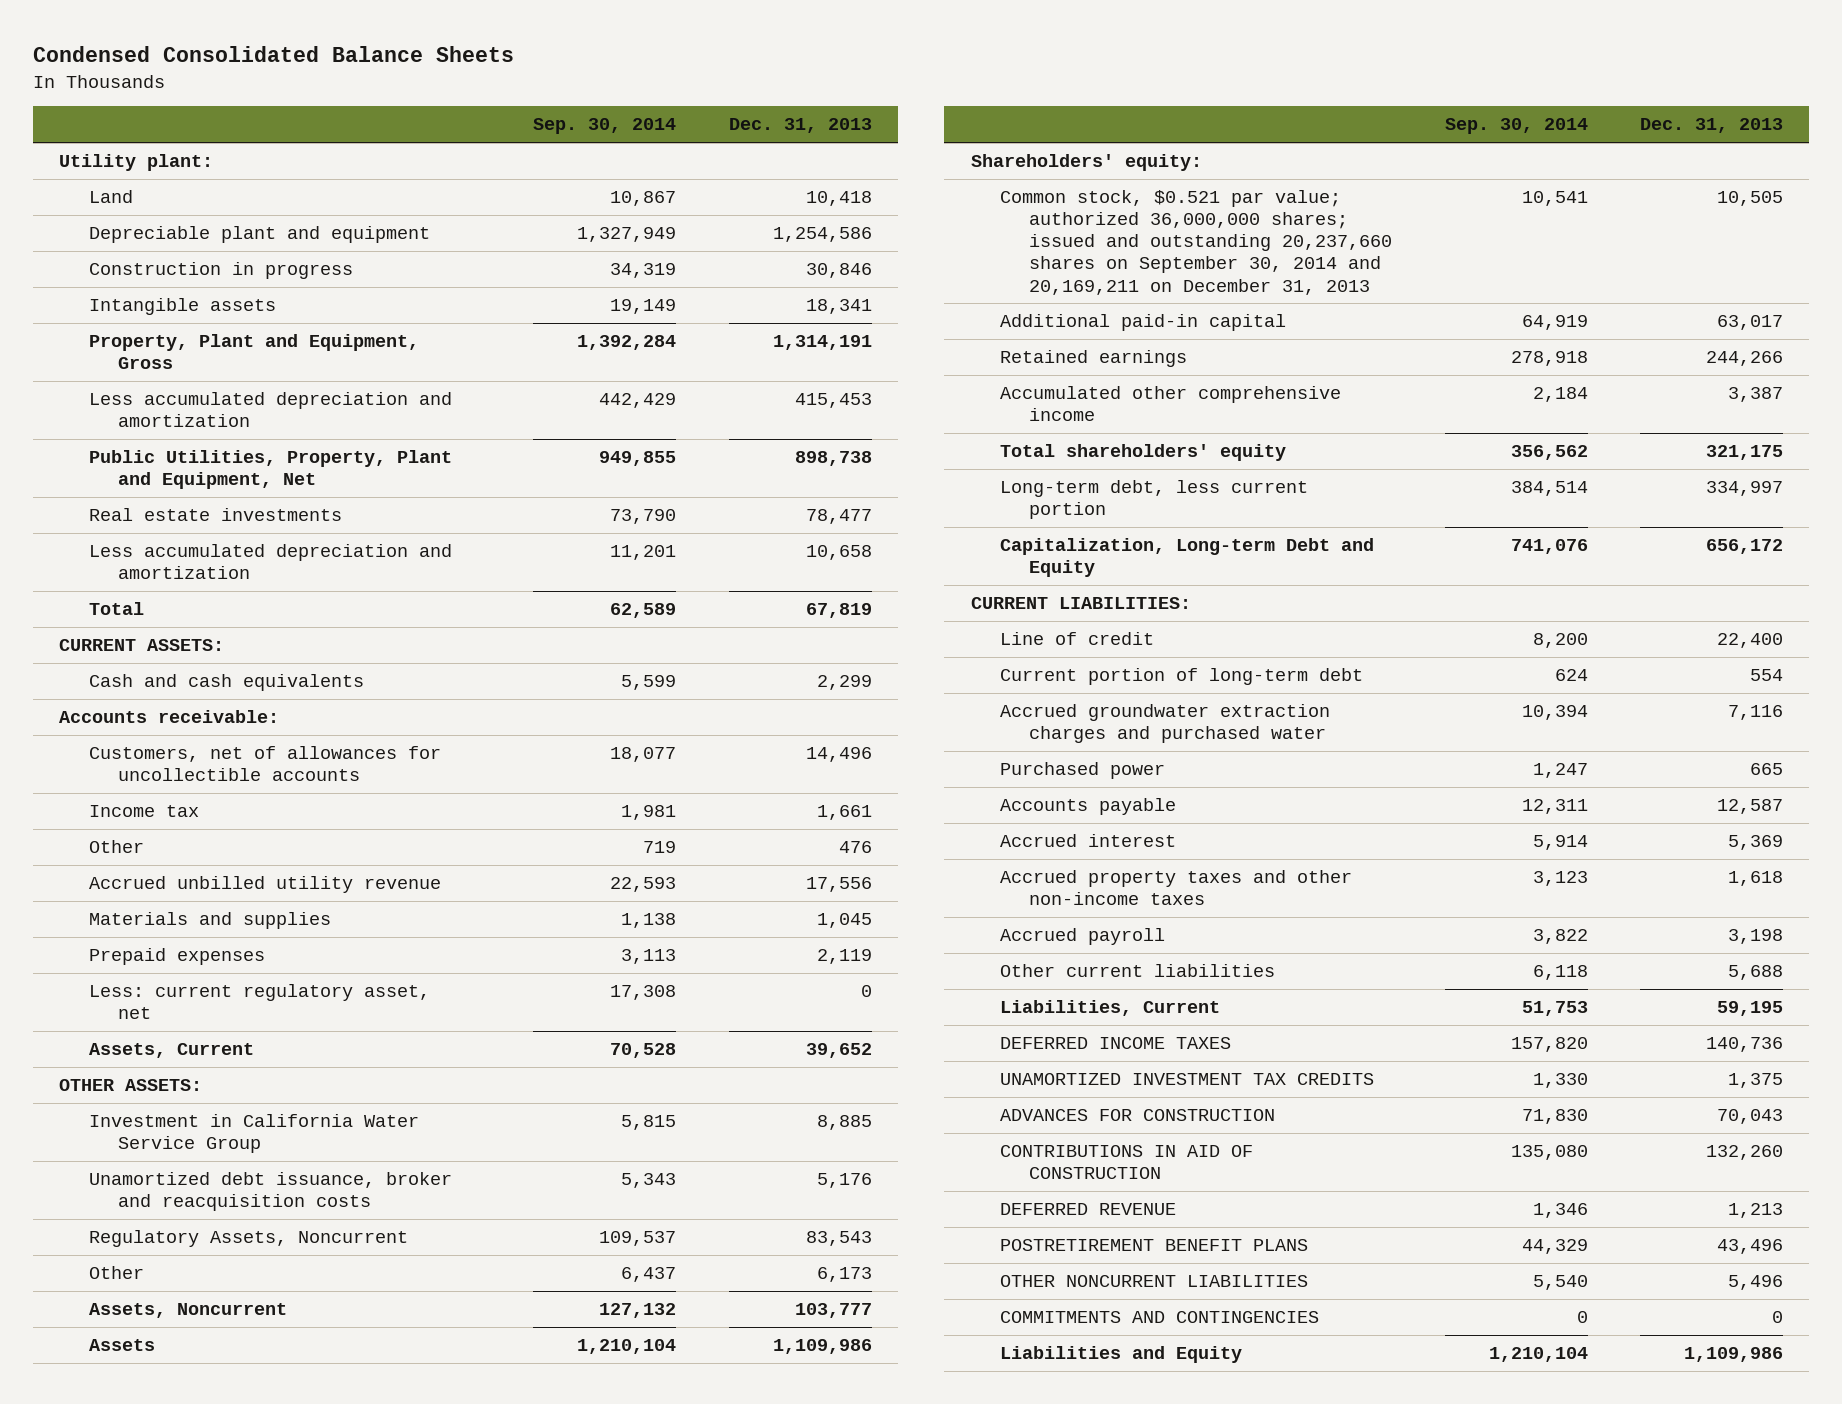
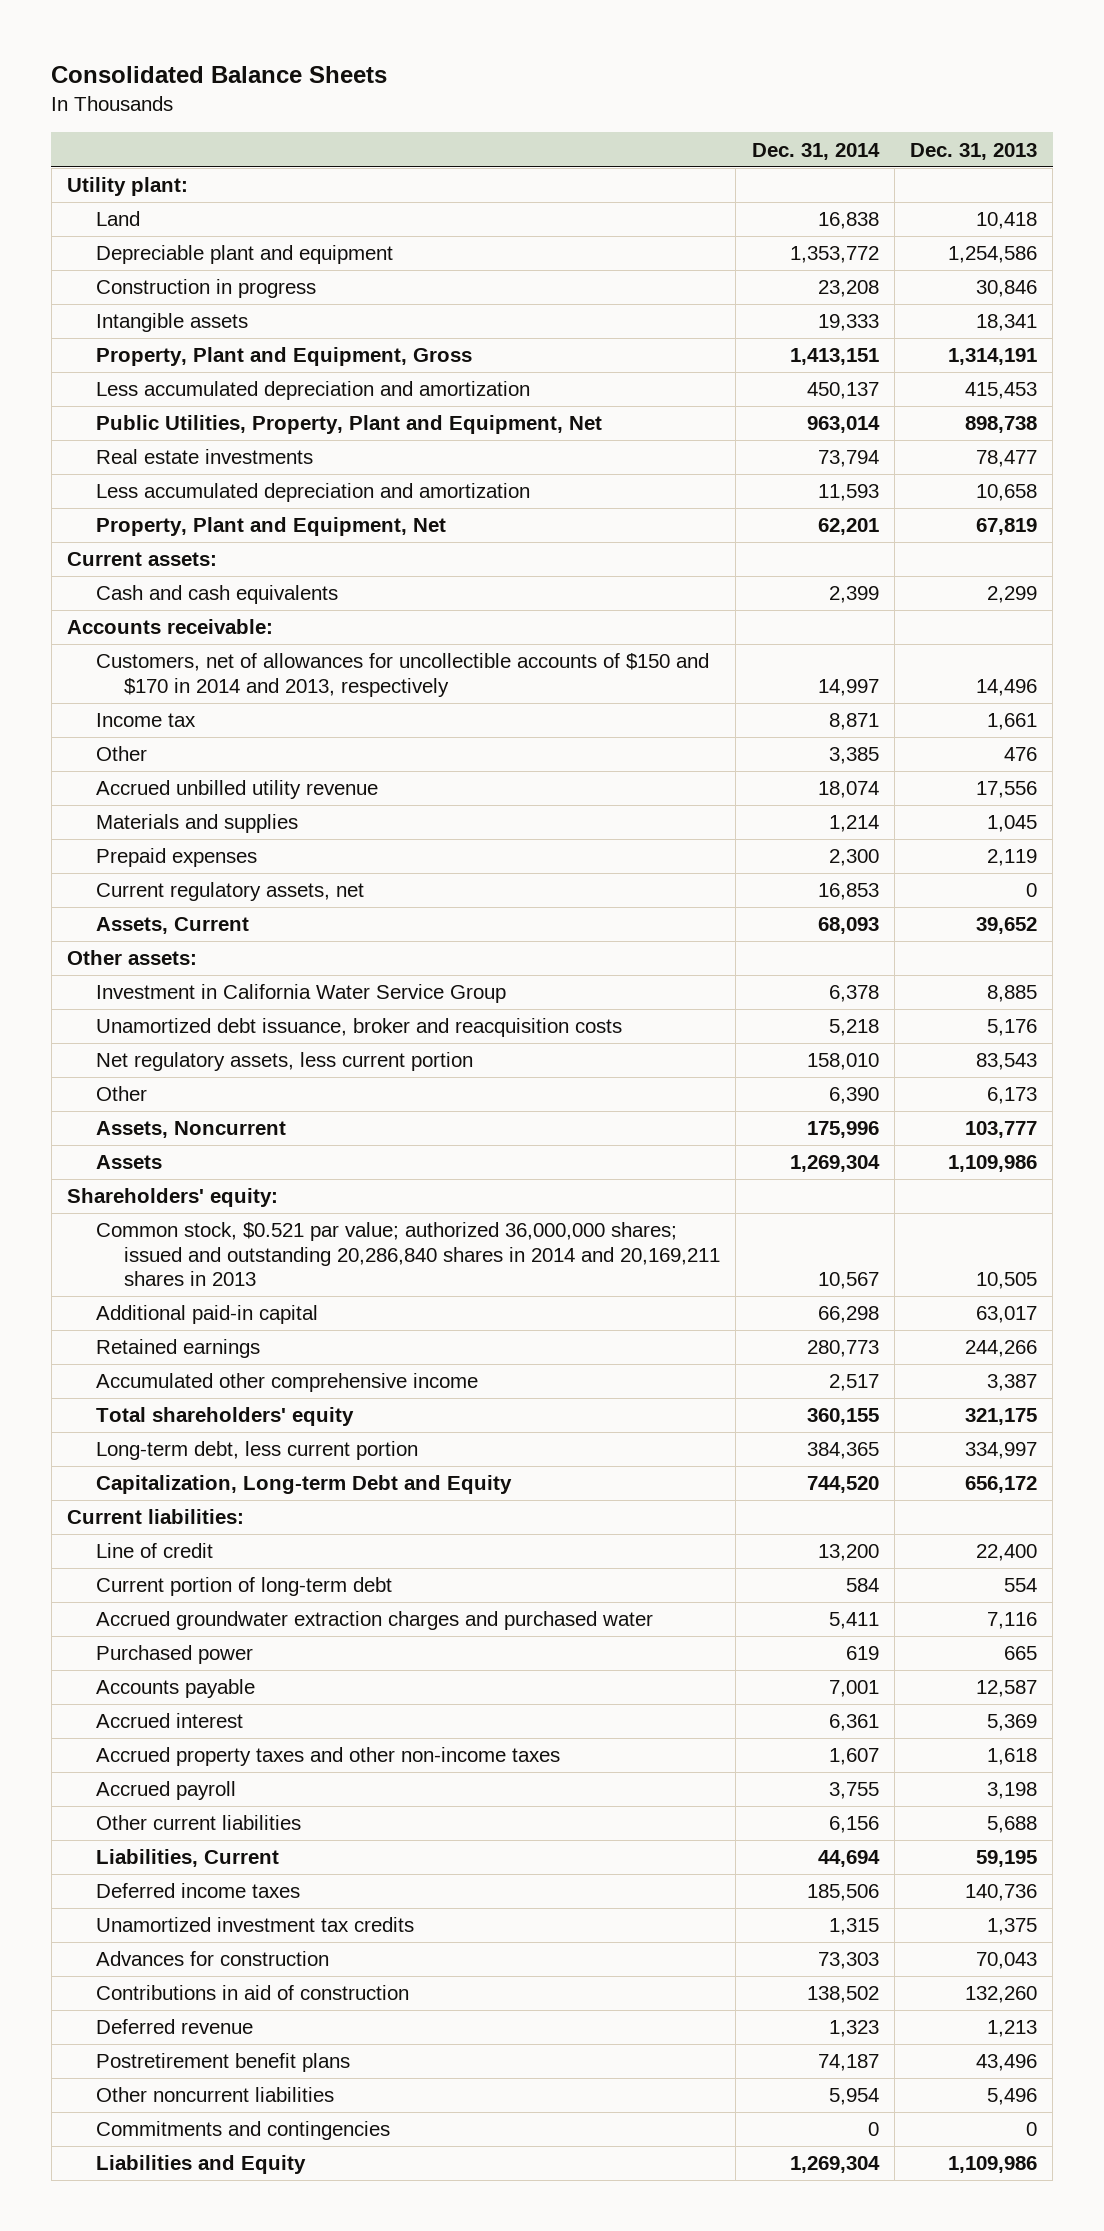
[33,46,515,63] Condensed Consolidated Balance Sheets -> [51,66,388,84] Consolidated Balance Sheets
[533,118,677,135] Sep. 30, 2014 -> none
none -> [751,142,880,160] Dec. 31, 2014
[88,602,144,616] Total -> [95,517,446,537] Property, Plant and Equipment, Net
[59,639,225,652] CURRENT ASSETS: -> [67,552,218,567] Current assets:
[88,746,441,782] Customers, net of allowances for uncollectible accounts -> [95,653,709,697] Customers, net of allowances for uncollectible accounts of $150 and $170 in 2014 and 2013, respectively
[88,984,430,1020] Less: current regulatory asset, net -> [95,882,364,902] Current regulatory assets, net
[59,1079,203,1092] OTHER ASSETS: -> [67,950,198,966] Other assets:
[88,1230,408,1248] Regulatory Assets, Noncurrent -> [95,1052,473,1072] Net regulatory assets, less current portion
[999,190,1393,295] Common stock, $0.521 par value; authorized 36,000,000 shares; issued and outstanding 20,237,660 shares on September 30, 2014 and 20,169,211 on December 31, 2013 -> [95,1222,721,1287] Common stock, $0.521 par value; authorized 36,000,000 shares; issued and outstanding 20,286,840 shares in 2014 and 20,169,211 shares in 2013
[970,597,1191,610] CURRENT LIABILITIES: -> [67,1509,245,1525] Current liabilities:
[999,1037,1231,1050] DEFERRED INCOME TAXES -> [95,1883,300,1899] Deferred income taxes
[999,1073,1374,1086] UNAMORTIZED INVESTMENT TAX CREDITS -> [95,1917,414,1933] Unamortized investment tax credits
[999,1109,1275,1122] ADVANCES FOR CONSTRUCTION -> [95,1951,329,1967] Advances for construction
[999,1145,1253,1180] CONTRIBUTIONS IN AID OF CONSTRUCTION -> [95,1985,409,2001] Contributions in aid of construction
[999,1203,1176,1216] DEFERRED REVENUE -> [95,2019,253,2035] Deferred revenue
[999,1239,1308,1252] POSTRETIREMENT BENEFIT PLANS -> [95,2053,350,2073] Postretirement benefit plans
[999,1275,1308,1288] OTHER NONCURRENT LIABILITIES -> [95,2087,334,2103] Other noncurrent liabilities
[999,1311,1319,1324] COMMITMENTS AND CONTINGENCIES -> [95,2121,390,2141] Commitments and contingencies

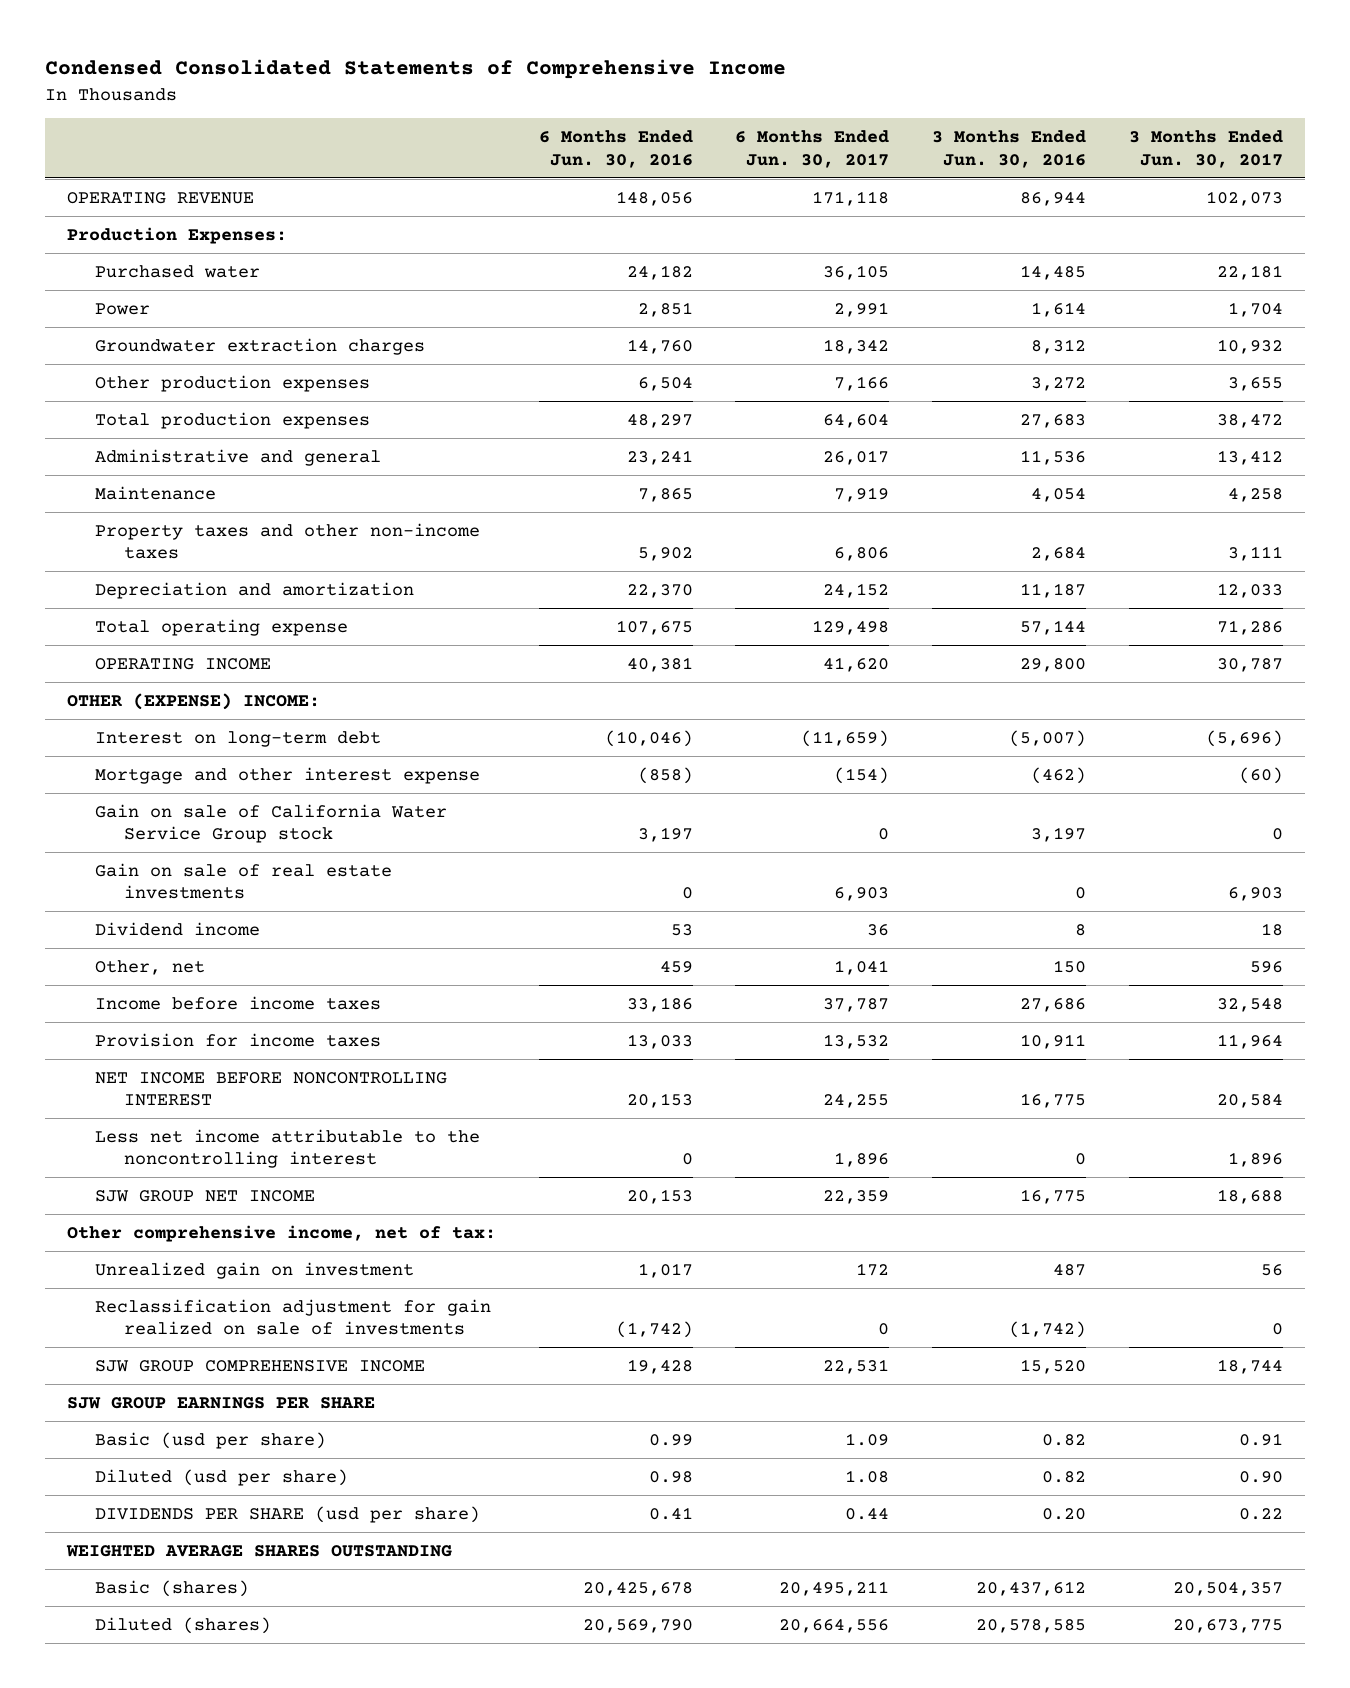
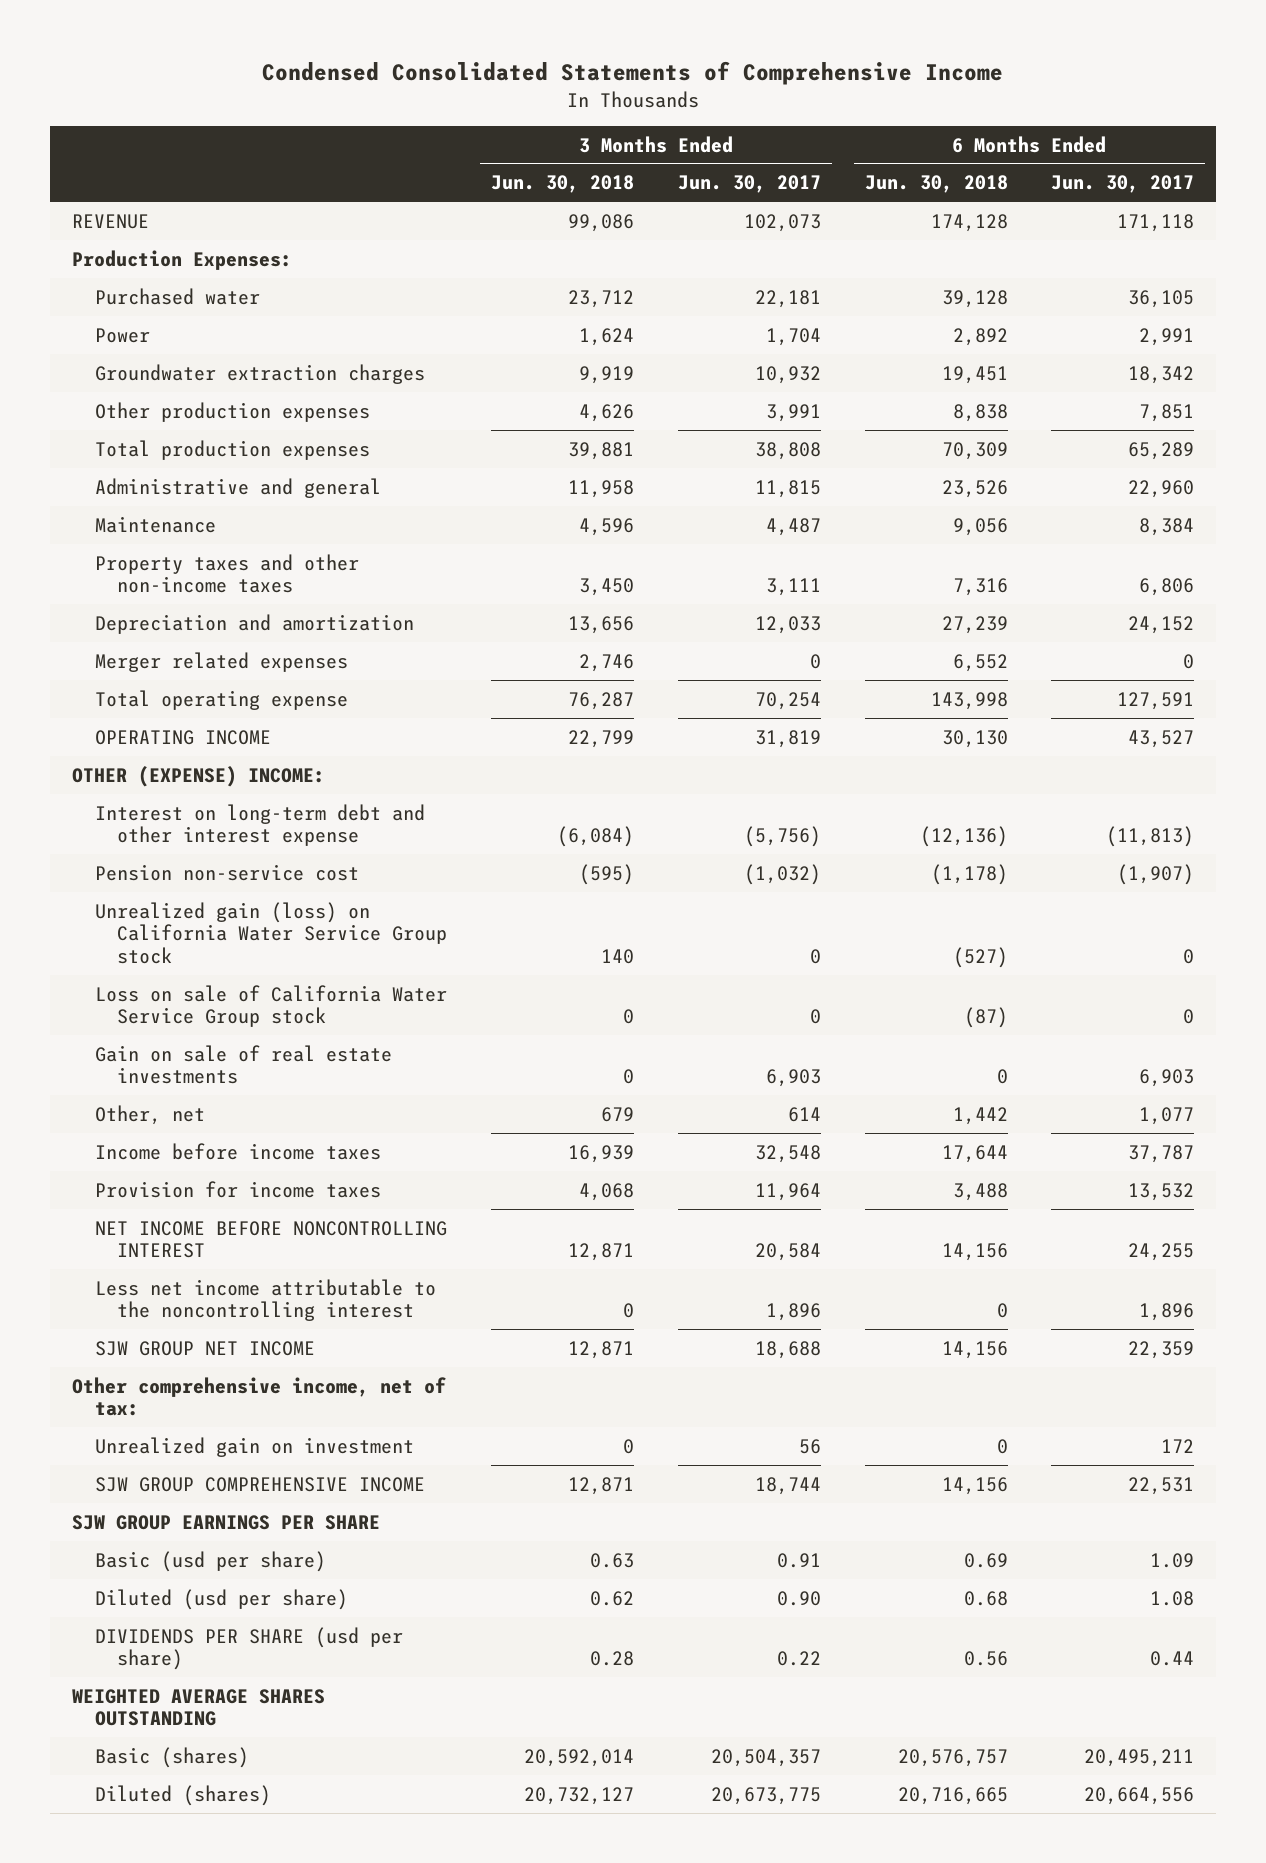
[538,130,693,168] 6 Months Ended Jun. 30, 2016 -> none
[932,130,1087,168] 3 Months Ended Jun. 30, 2016 -> none
none -> [491,175,635,194] Jun. 30, 2018
none -> [864,175,1008,194] Jun. 30, 2018
[66,191,254,204] OPERATING REVENUE -> [71,213,149,229] REVENUE
[834,375,890,391] 7,166 -> [1139,403,1195,422] 7,851
[1228,376,1284,391] 3,655 -> [765,403,821,422] 3,991
[823,413,890,428] 64,604 -> [1128,441,1195,460] 65,289
[1217,413,1284,428] 38,472 -> [754,441,821,460] 38,808
[823,449,890,465] 26,017 -> [1128,479,1195,498] 22,960
[1217,449,1284,465] 13,412 -> [754,479,821,498] 11,815
[834,486,890,502] 7,919 -> [1139,517,1195,536] 8,384
[1228,487,1284,502] 4,258 -> [765,517,821,536] 4,487
none -> [94,651,348,672] Merger related expenses
[812,619,890,635] 129,498 -> [1117,691,1195,710] 127,591
[1217,619,1284,635] 71,286 -> [754,691,821,710] 70,254
[823,656,890,672] 41,620 -> [1128,729,1195,748] 43,527
[1217,657,1284,672] 30,787 -> [754,729,821,748] 31,819
[95,766,481,784] Mortgage and other interest expense -> none
[95,730,382,747] Interest on long-term debt -> [94,803,425,847] Interest on long-term debt and other interest expense
[801,729,890,747] (11,659) -> [1106,826,1195,848] (11,813)
[1206,729,1284,747] (5,696) -> [743,826,821,848] (5,756)
none -> [94,863,359,881] Pension non-service cost
none -> [94,901,448,964] Unrealized gain (loss) on California Water Service Group stock
[95,803,448,844] Gain on sale of California Water Service Group stock -> [94,984,447,1028] Loss on sale of California Water Service Group stock
[95,921,261,936] Dividend income -> none
[834,959,890,975] 1,041 -> [1139,1106,1195,1125] 1,077
[1250,960,1284,973] 596 -> [787,1106,821,1122] 614
[95,1298,492,1336] Reclassification adjustment for gain realized on sale of investments -> none

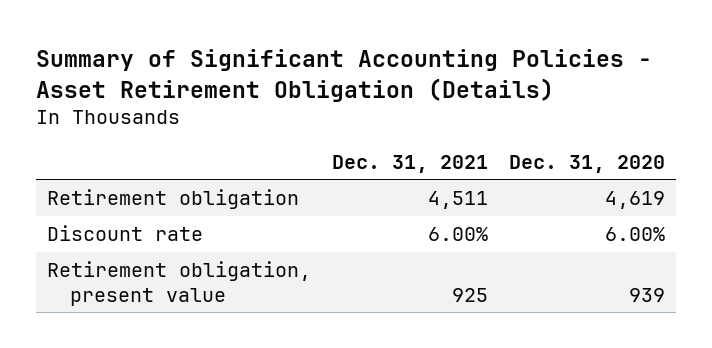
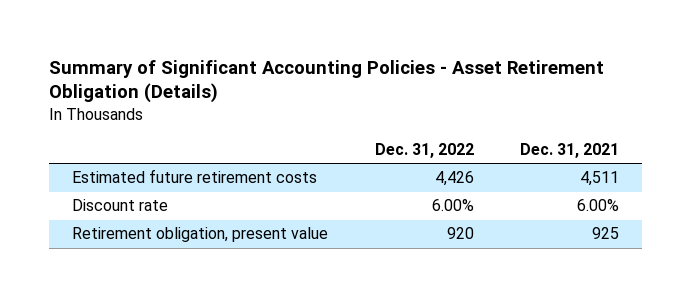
[509,154,666,173] Dec. 31, 2020 -> none
none -> [374,143,474,159] Dec. 31, 2022
[46,188,299,209] Retirement obligation -> [72,169,318,184] Estimated future retirement costs

